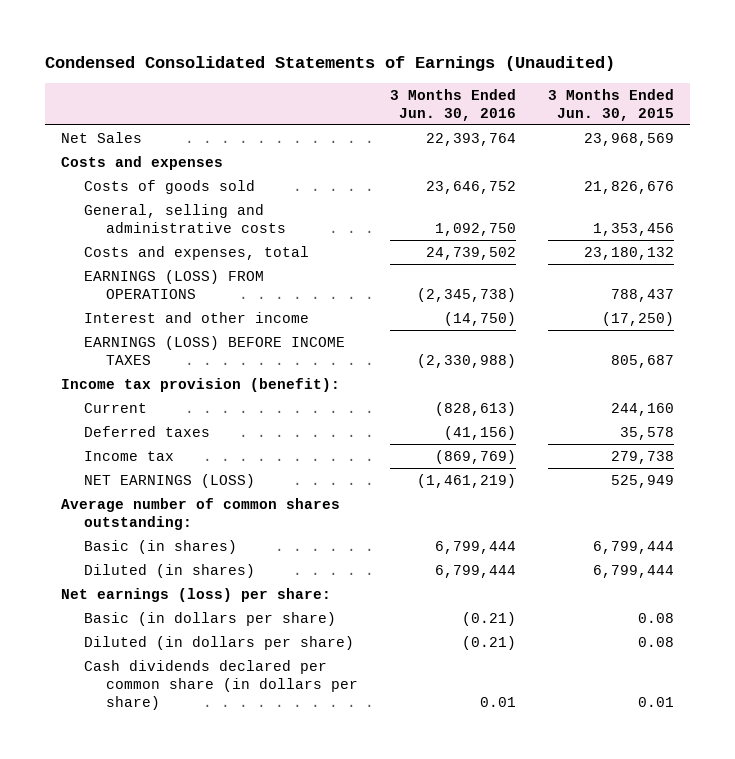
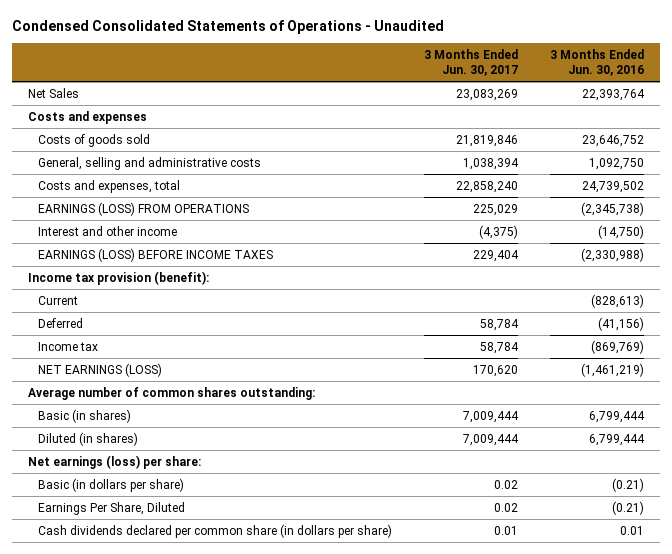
[45,56,616,72] Condensed Consolidated Statements of Earnings (Unaudited) -> [11,19,444,34] Condensed Consolidated Statements of Operations - Unaudited
[547,88,674,121] 3 Months Ended Jun. 30, 2015 -> none
none -> [424,48,519,77] 3 Months Ended Jun. 30, 2017
[83,425,210,437] Deferred taxes -> [38,317,84,328] Deferred
[83,635,354,650] Diluted (in dollars per share) -> [38,501,186,515] Earnings Per Share, Diluted

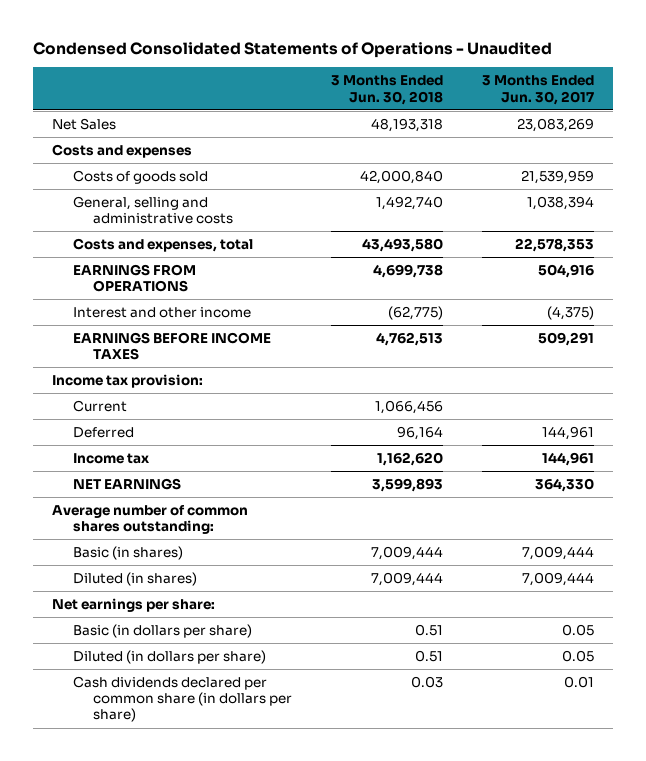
[550,48,645,77] 3 Months Ended Jun. 30, 2016 -> none
none -> [330,75,443,105] 3 Months Ended Jun. 30, 2018
[456,134,519,147] 21,819,846 -> [520,169,594,184] 21,539,959
[456,180,519,193] 22,858,240 -> [514,237,594,252] 22,578,353
[38,201,250,216] EARNINGS (LOSS) FROM OPERATIONS -> [72,263,196,293] EARNINGS FROM OPERATIONS
[473,203,519,216] 225,029 -> [537,263,594,278] 504,916
[38,247,274,262] EARNINGS (LOSS) BEFORE INCOME TAXES -> [72,331,271,361] EARNINGS BEFORE INCOME TAXES
[473,249,520,262] 229,404 -> [537,331,594,346] 509,291
[27,270,209,285] Income tax provision (benefit): -> [52,373,204,388] Income tax provision:
[480,318,520,331] 58,784 -> [541,425,594,440] 144,961
[480,341,520,354] 58,784 -> [541,451,594,466] 144,961
[38,362,163,377] NET EARNINGS (LOSS) -> [72,477,181,490] NET EARNINGS
[473,364,519,377] 170,620 -> [534,477,594,492] 364,330
[27,454,201,469] Net earnings (loss) per share: -> [52,597,216,612] Net earnings per share:
[494,479,519,489] 0.02 -> [561,623,594,636] 0.05
[38,501,186,515] Earnings Per Share, Diluted -> [72,649,266,664] Diluted (in dollars per share)
[494,502,519,512] 0.02 -> [561,649,594,662] 0.05

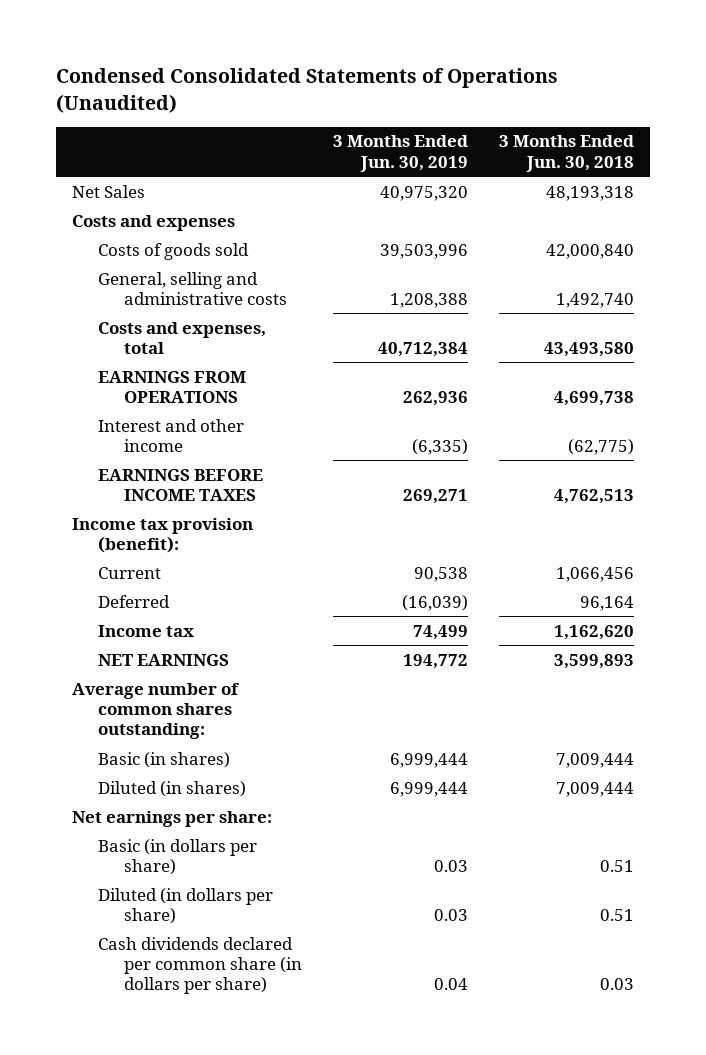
[33,41,553,58] Condensed Consolidated Statements of Operations - Unaudited -> [56,68,559,113] Condensed Consolidated Statements of Operations (Unaudited)
[481,75,594,105] 3 Months Ended Jun. 30, 2017 -> none
none -> [333,135,469,172] 3 Months Ended Jun. 30, 2019
[52,373,204,388] Income tax provision: -> [71,517,253,553] Income tax provision (benefit):

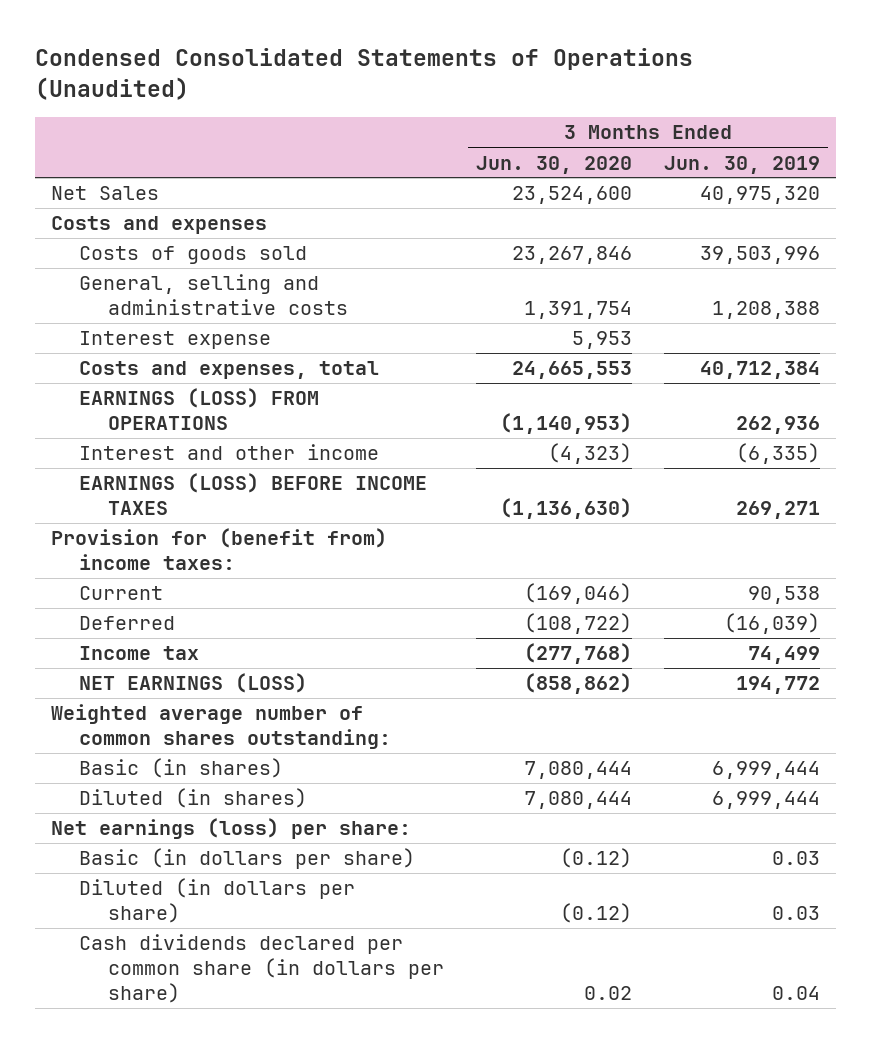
[499,135,635,172] 3 Months Ended Jun. 30, 2018 -> none
none -> [475,155,632,174] Jun. 30, 2020
none -> [79,331,272,350] Interest expense
[98,370,247,403] EARNINGS FROM OPERATIONS -> [79,388,320,431] EARNINGS (LOSS) FROM OPERATIONS
[98,468,264,501] EARNINGS BEFORE INCOME TAXES -> [79,473,428,516] EARNINGS (LOSS) BEFORE INCOME TAXES
[71,517,253,553] Income tax provision (benefit): -> [50,528,387,571] Provision for (benefit from) income taxes:
[98,653,230,666] NET EARNINGS -> [79,673,308,694] NET EARNINGS (LOSS)
[71,682,240,740] Average number of common shares outstanding: -> [50,704,392,750] Weighted average number of common shares outstanding:
[71,810,272,827] Net earnings per share: -> [50,818,411,840] Net earnings (loss) per share:

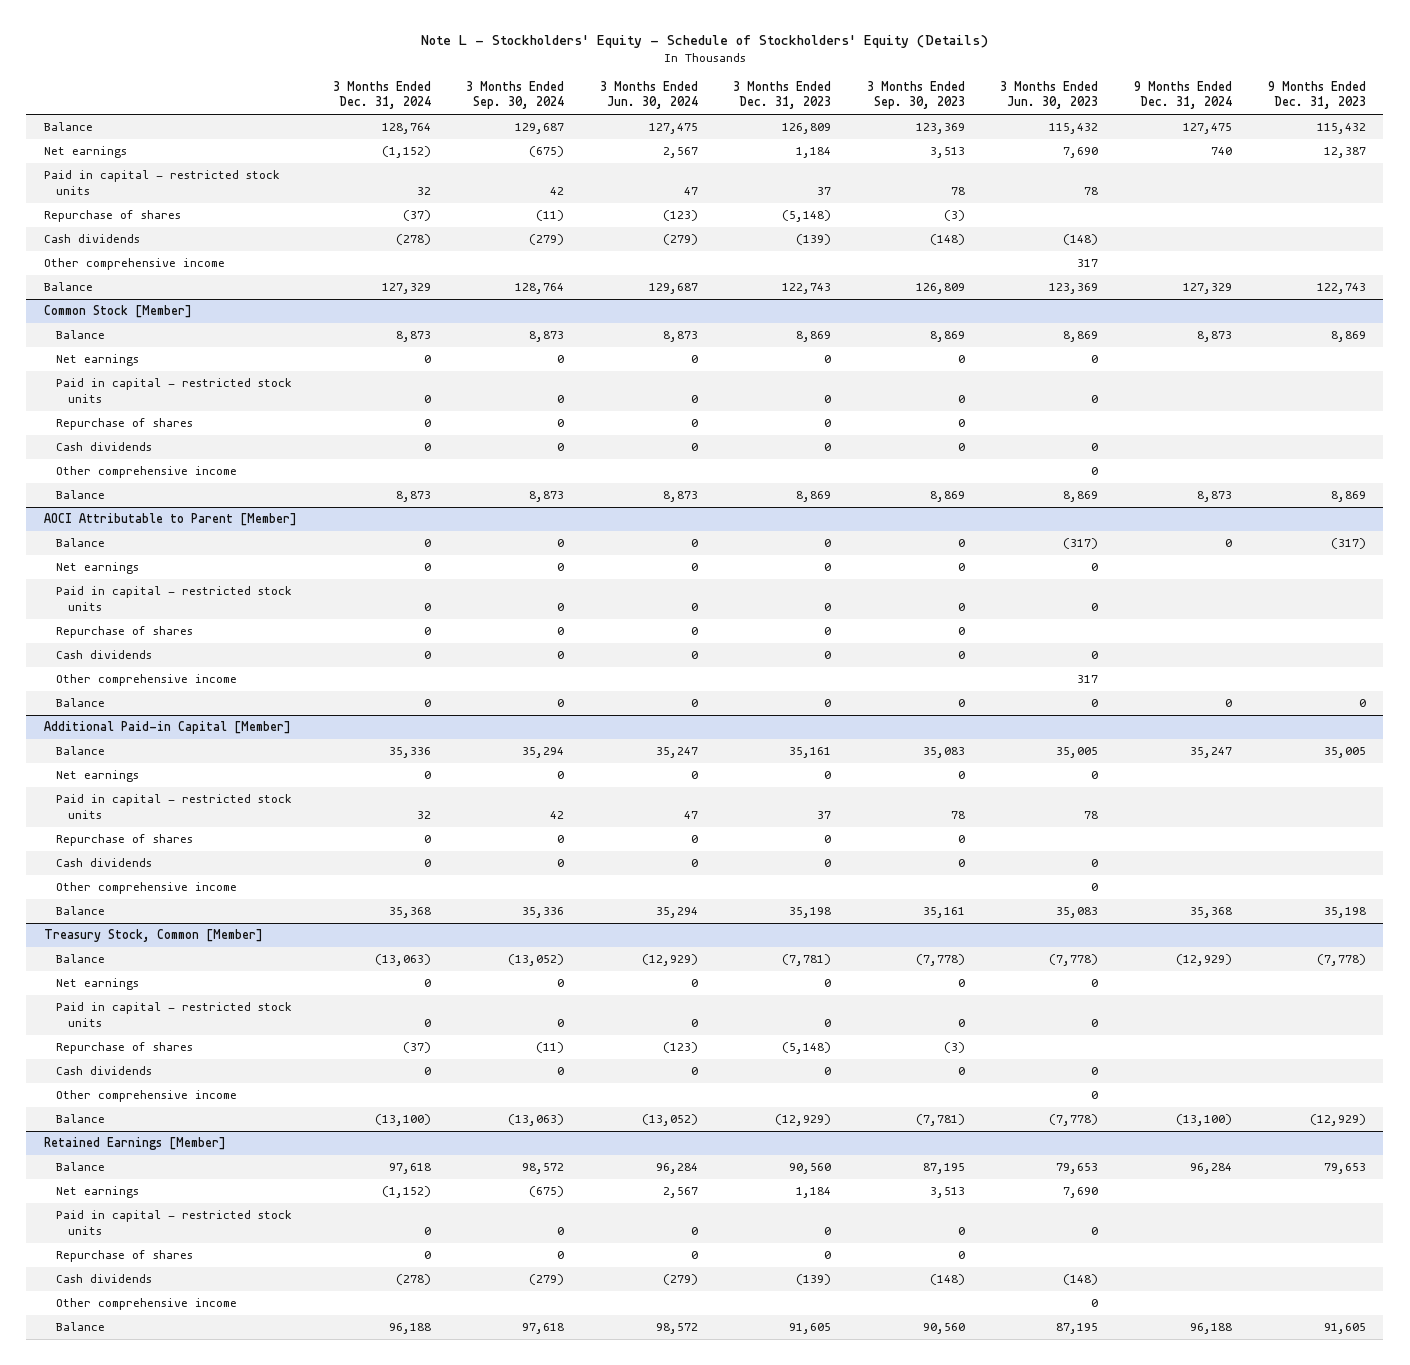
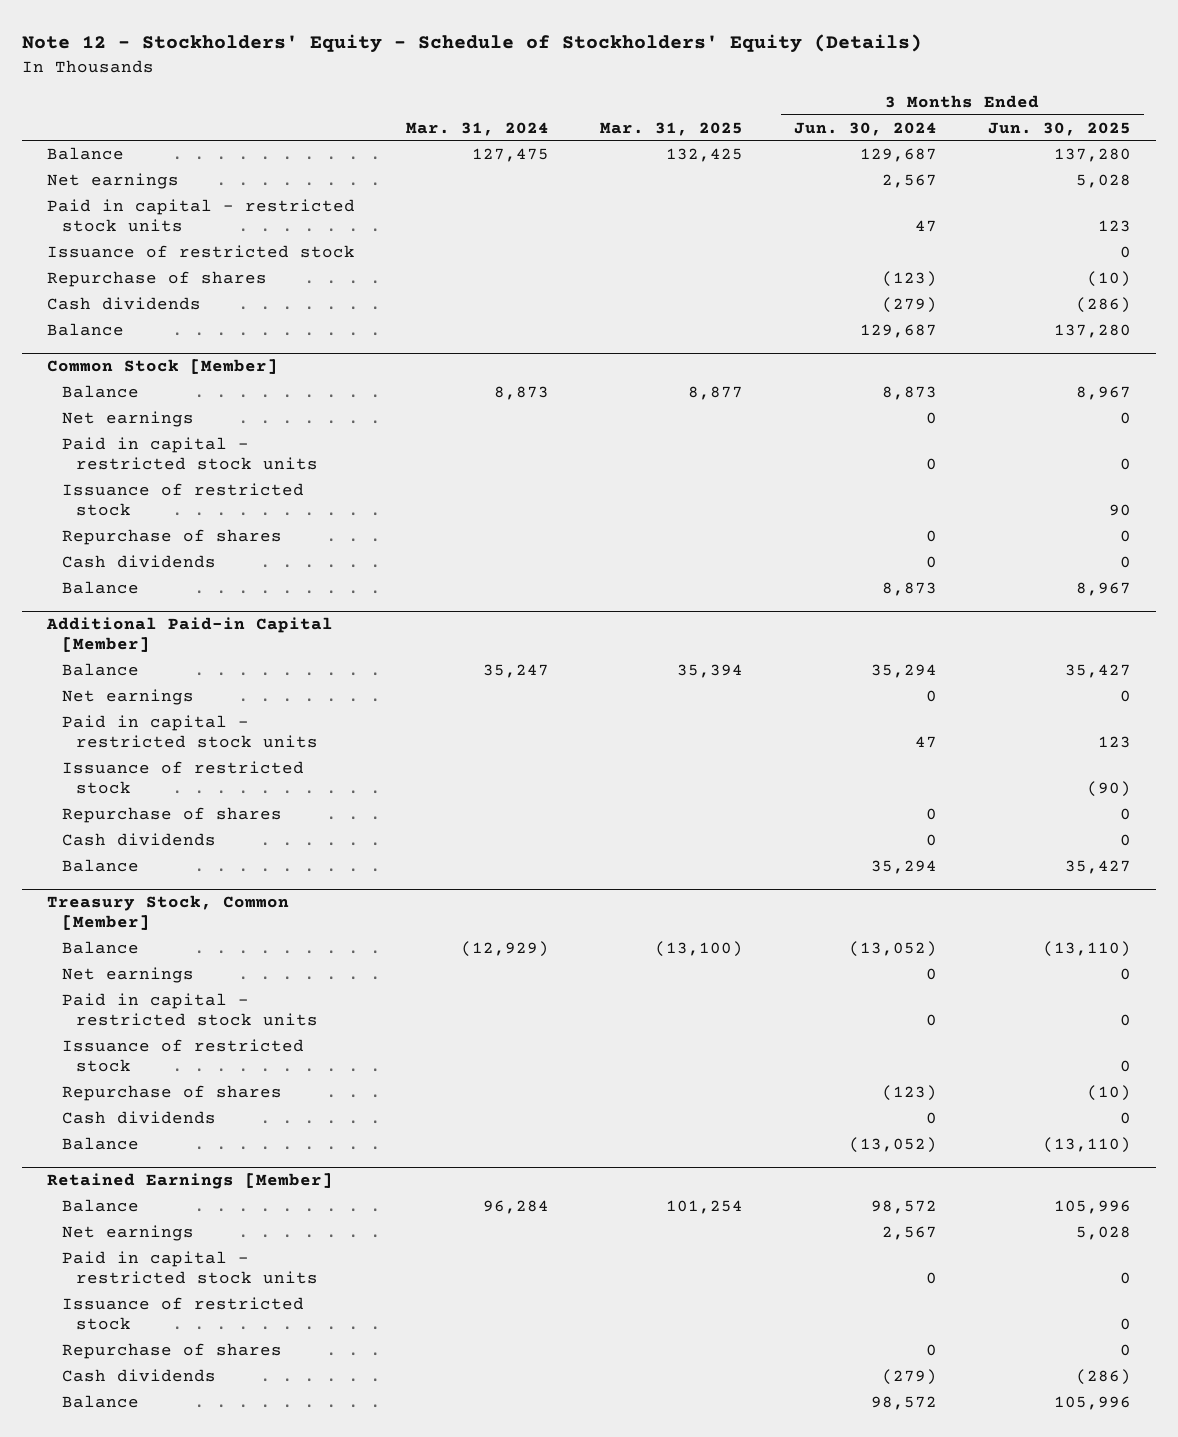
[420,35,988,49] Note L - Stockholders' Equity - Schedule of Stockholders' Equity (Details) -> [21,34,922,54] Note 12 - Stockholders' Equity - Schedule of Stockholders' Equity (Details)
[332,80,431,110] 3 Months Ended Dec. 31, 2024 -> none
[466,80,565,110] 3 Months Ended Sep. 30, 2024 -> none
[733,80,832,110] 3 Months Ended Dec. 31, 2023 -> none
[866,80,965,110] 3 Months Ended Sep. 30, 2023 -> none
[1000,80,1099,110] 3 Months Ended Jun. 30, 2023 -> none
[1134,80,1233,110] 9 Months Ended Dec. 31, 2024 -> none
[1267,80,1366,110] 9 Months Ended Dec. 31, 2023 -> none
none -> [406,121,550,136] Mar. 31, 2024
none -> [599,121,743,136] Mar. 31, 2025
none -> [987,121,1131,136] Jun. 30, 2025
[648,123,698,135] 127,475 -> [859,147,937,162] 129,687
none -> [47,244,356,258] Issuance of restricted stock
[44,258,226,271] Other comprehensive income -> none
none -> [61,482,304,517] Issuance of restricted stock
[56,466,238,479] Other comprehensive income -> none
[44,513,298,527] AOCI Attributable to Parent [Member] -> none
[56,538,106,548] Balance -> none
[56,562,140,575] Net earnings -> none
[56,586,293,611] Paid in capital - restricted stock units -> none
[56,626,194,639] Repurchase of shares -> none
[56,650,153,660] Cash dividends -> none
[56,674,238,687] Other comprehensive income -> none
[56,698,106,708] Balance -> none
[655,747,698,759] 35,247 -> [870,663,937,678] 35,294
none -> [61,760,304,795] Issuance of restricted stock
[56,882,238,895] Other comprehensive income -> none
[641,954,698,967] (12,929) -> [848,940,937,957] (13,052)
none -> [61,1038,304,1073] Issuance of restricted stock
[56,1090,238,1103] Other comprehensive income -> none
[655,1163,698,1175] 96,284 -> [870,1199,937,1214] 98,572
none -> [61,1296,304,1331] Issuance of restricted stock
[56,1298,238,1311] Other comprehensive income -> none

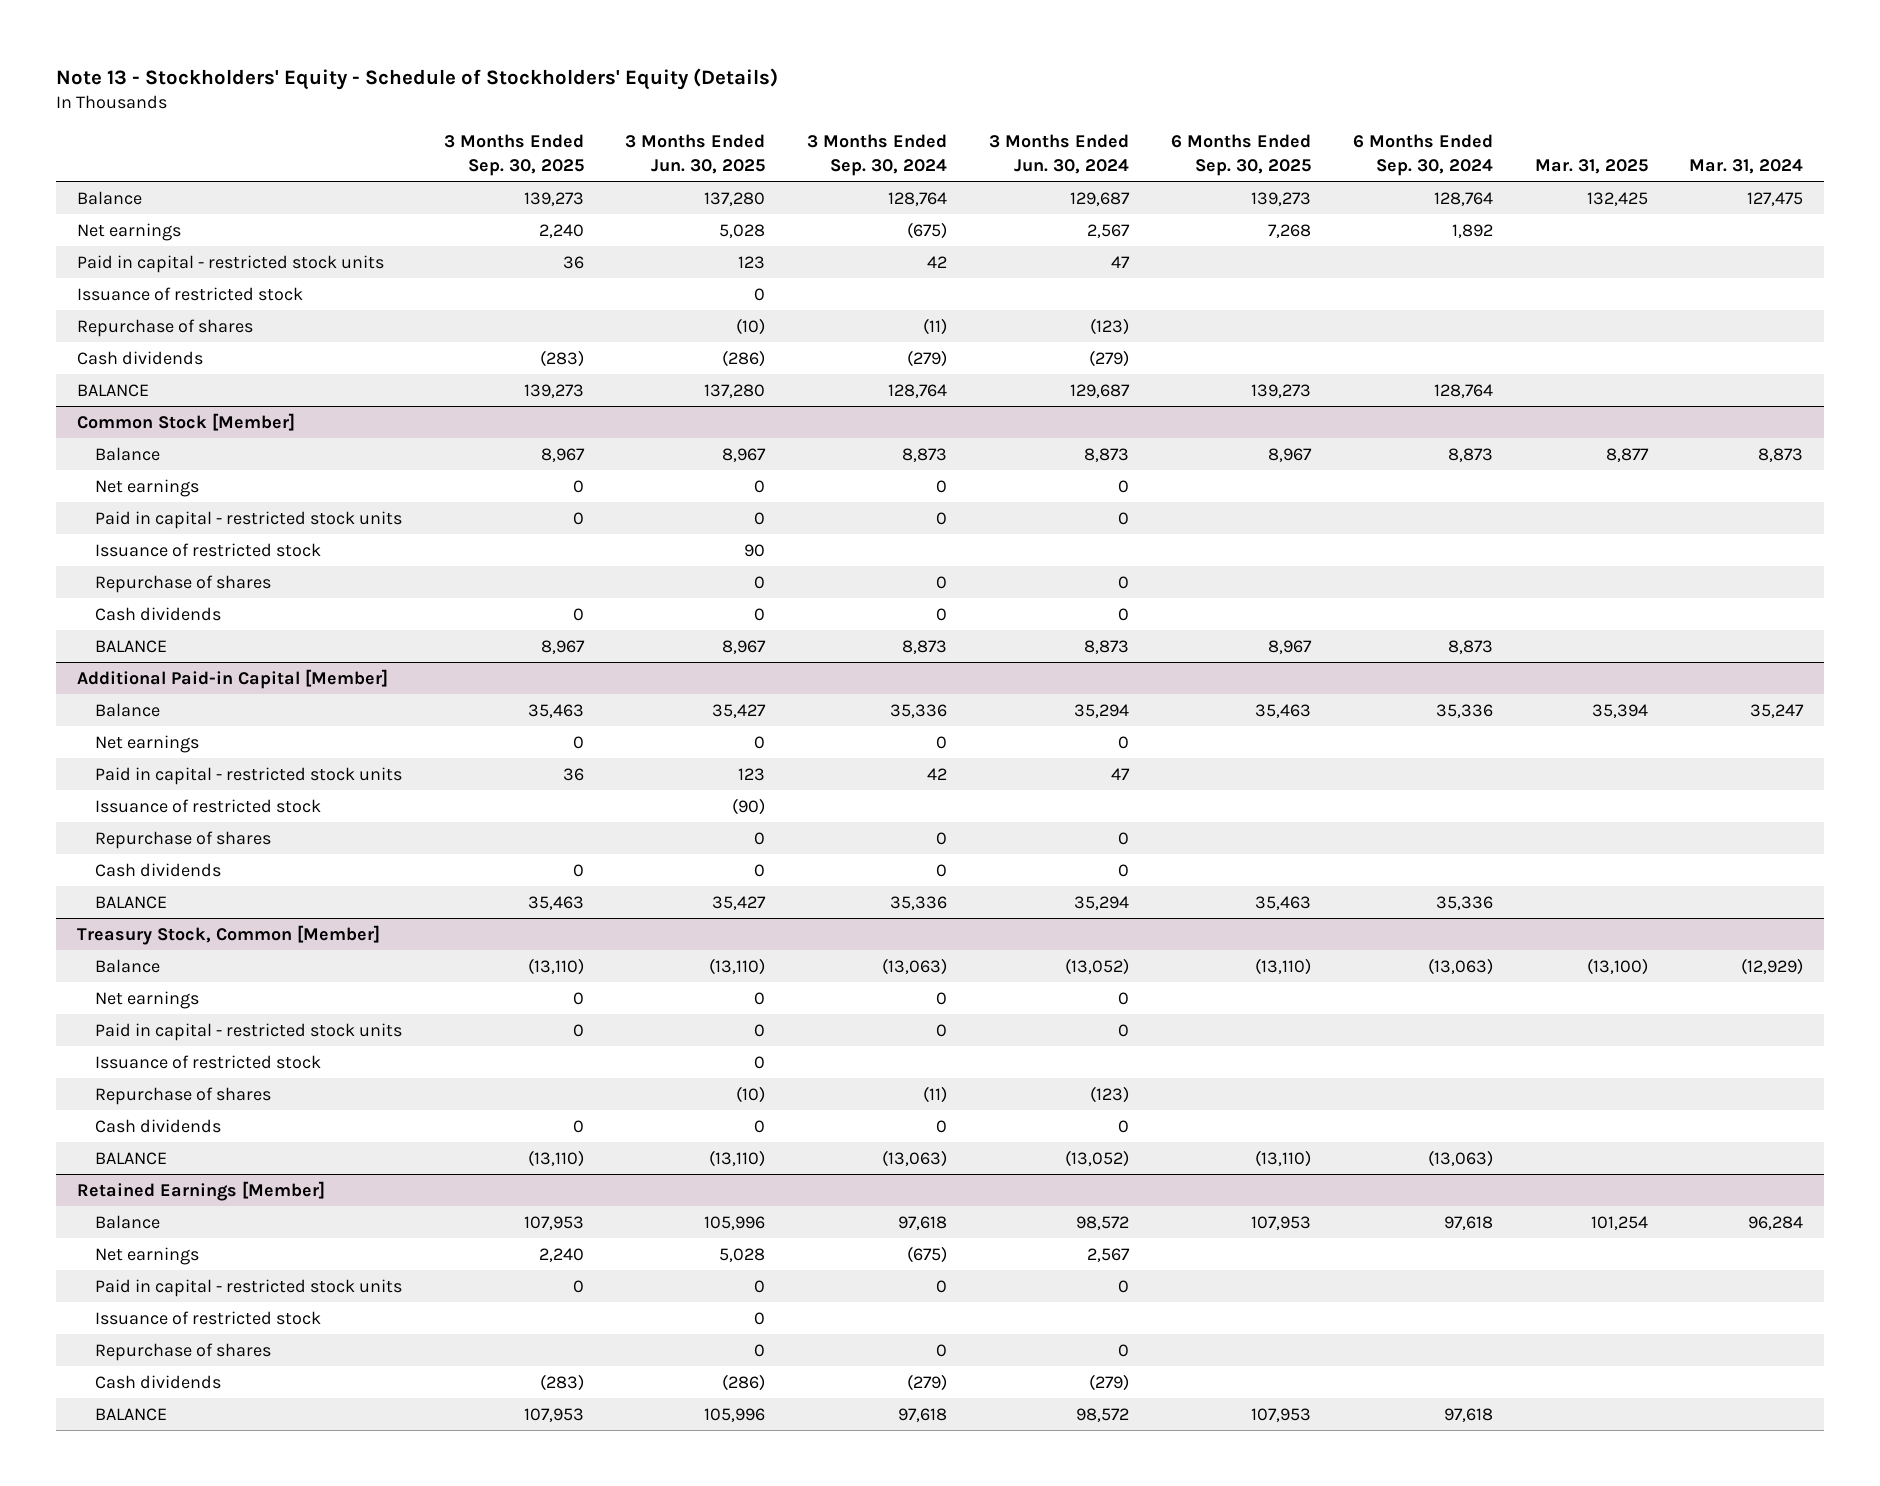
[21,34,922,54] Note 12 - Stockholders' Equity - Schedule of Stockholders' Equity (Details) -> [55,67,778,90] Note 13 - Stockholders' Equity - Schedule of Stockholders' Equity (Details)
none -> [443,134,584,176] 3 Months Ended Sep. 30, 2025
none -> [807,134,948,176] 3 Months Ended Sep. 30, 2024
none -> [1170,134,1311,176] 6 Months Ended Sep. 30, 2025
none -> [1352,134,1493,176] 6 Months Ended Sep. 30, 2024
[47,322,125,336] Balance -> [76,383,149,397] BALANCE
[61,580,139,594] Balance -> [94,639,167,653] BALANCE
[61,858,139,872] Balance -> [94,895,167,909] BALANCE
[61,1136,139,1150] Balance -> [94,1151,167,1165] BALANCE
[61,1394,139,1408] Balance -> [94,1407,167,1421] BALANCE

